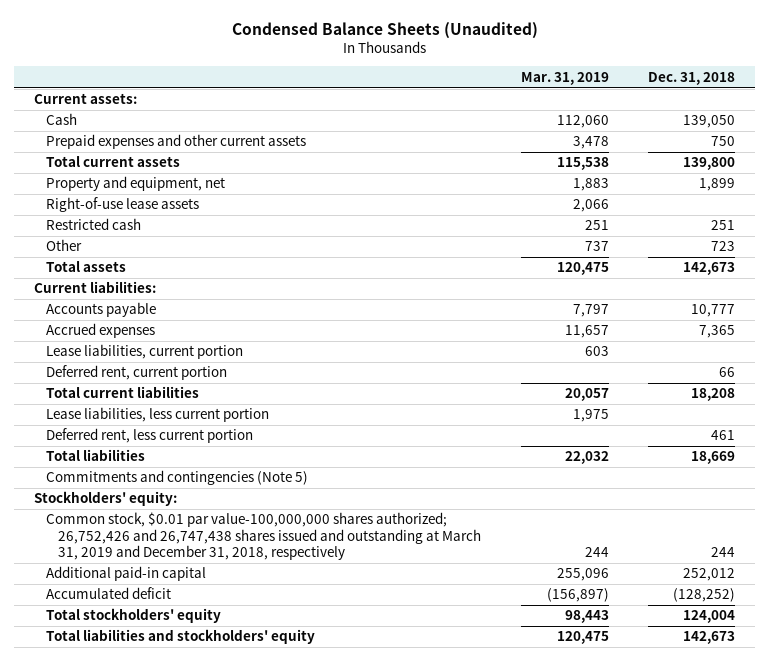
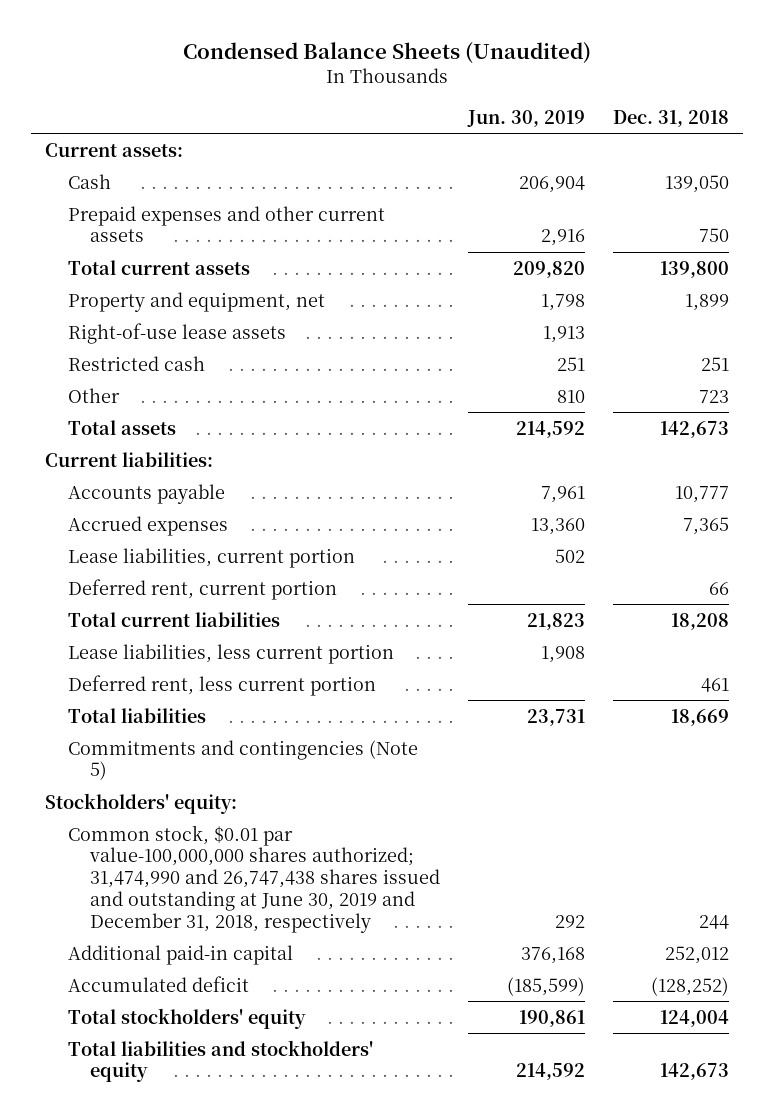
[520,71,609,85] Mar. 31, 2019 -> none
none -> [467,109,586,127] Jun. 30, 2019
[45,512,482,561] Common stock, $0.01 par value-100,000,000 shares authorized; 26,752,426 and 26,747,438 shares issued and outstanding at March 31, 2019 and December 31, 2018, respectively -> [67,824,441,933] Common stock, $0.01 par value-100,000,000 shares authorized; 31,474,990 and 26,747,438 shares issued and outstanding at June 30, 2019 and December 31, 2018, respectively

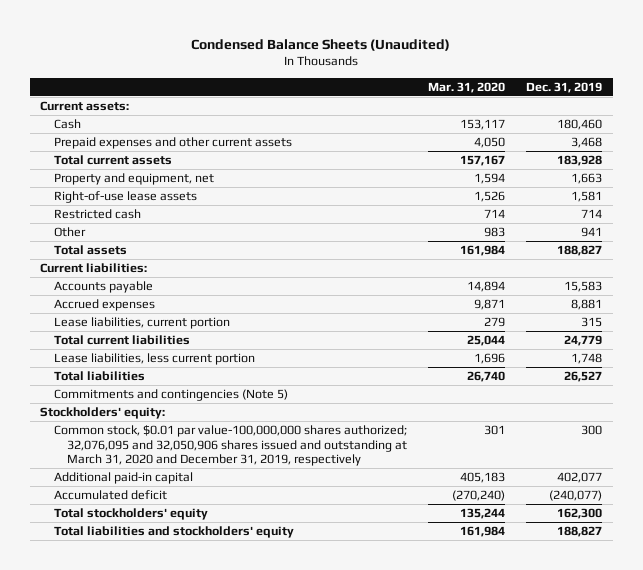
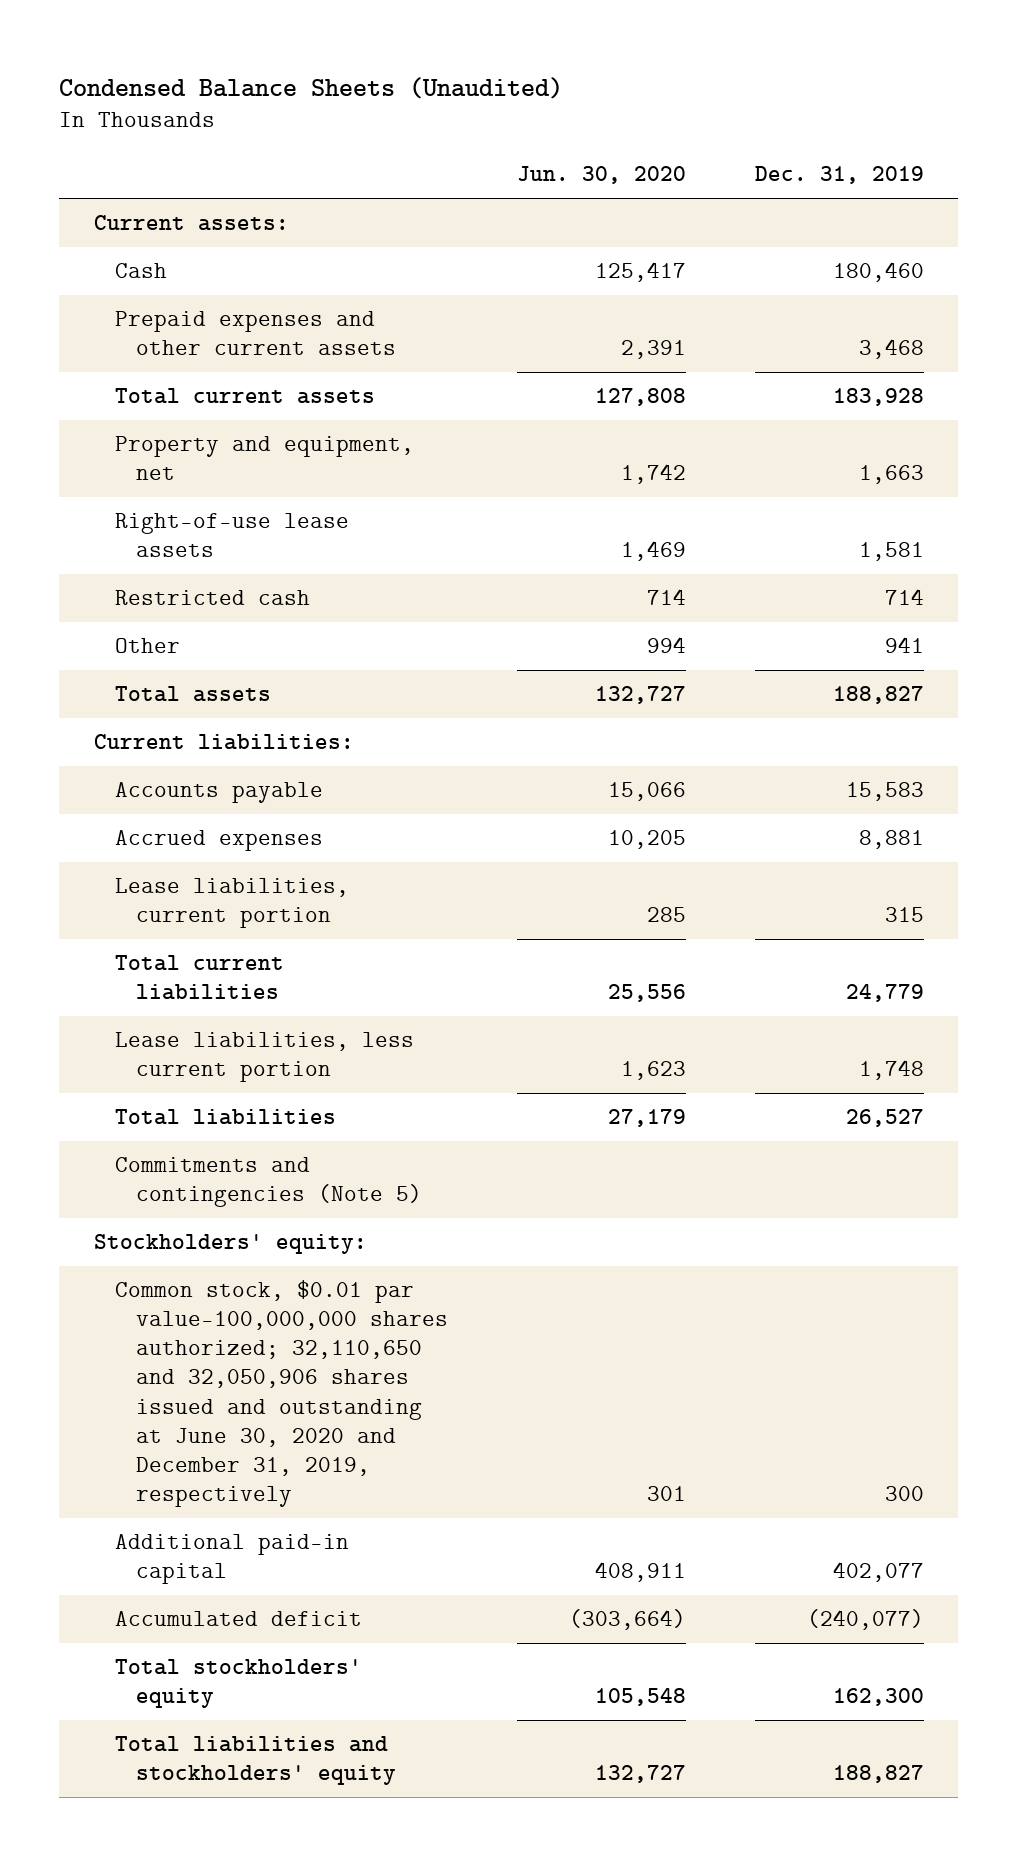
[428,81,506,93] Mar. 31, 2020 -> none
none -> [516,166,686,185] Jun. 30, 2020
[53,425,408,467] Common stock, $0.01 par value-100,000,000 shares authorized; 32,076,095 and 32,050,906 shares issued and outstanding at March 31, 2020 and December 31, 2019, respectively -> [114,1279,448,1508] Common stock, $0.01 par value-100,000,000 shares authorized; 32,110,650 and 32,050,906 shares issued and outstanding at June 30, 2020 and December 31, 2019, respectively

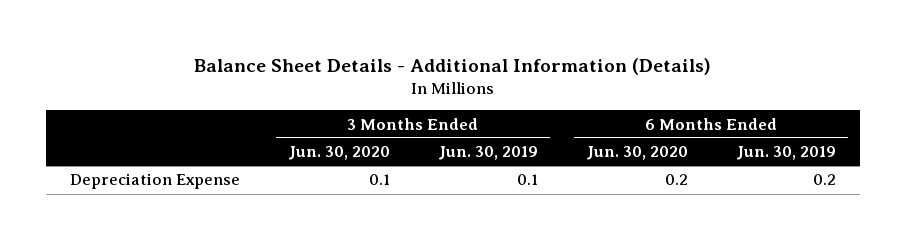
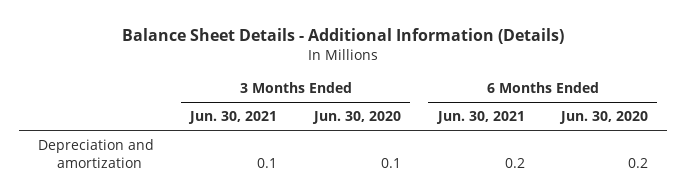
[438,146,539,161] Jun. 30, 2019 -> none
[736,146,837,161] Jun. 30, 2019 -> none
none -> [188,111,278,125] Jun. 30, 2021
none -> [435,111,525,125] Jun. 30, 2021
[70,173,241,190] Depreciation Expense -> [37,139,154,168] Depreciation and amortization

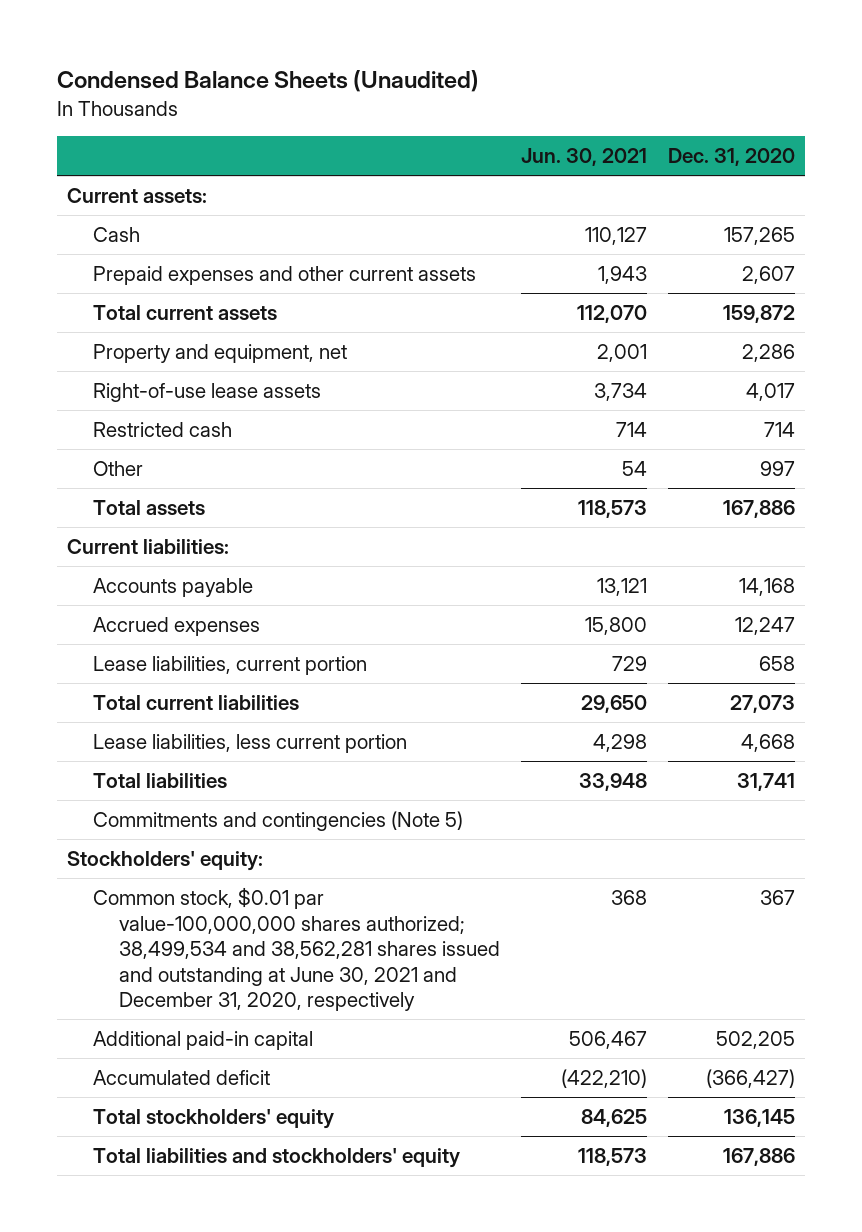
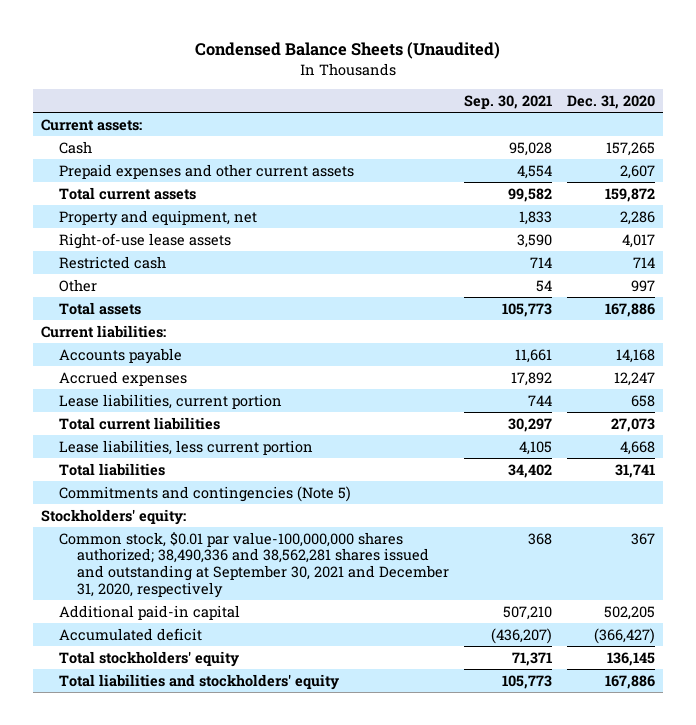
[521,147,648,166] Jun. 30, 2021 -> none
none -> [464,94,553,109] Sep. 30, 2021
[93,887,501,1012] Common stock, $0.01 par value-100,000,000 shares authorized; 38,499,534 and 38,562,281 shares issued and outstanding at June 30, 2021 and December 31, 2020, respectively -> [58,531,449,599] Common stock, $0.01 par value-100,000,000 shares authorized; 38,490,336 and 38,562,281 shares issued and outstanding at September 30, 2021 and December 31, 2020, respectively

